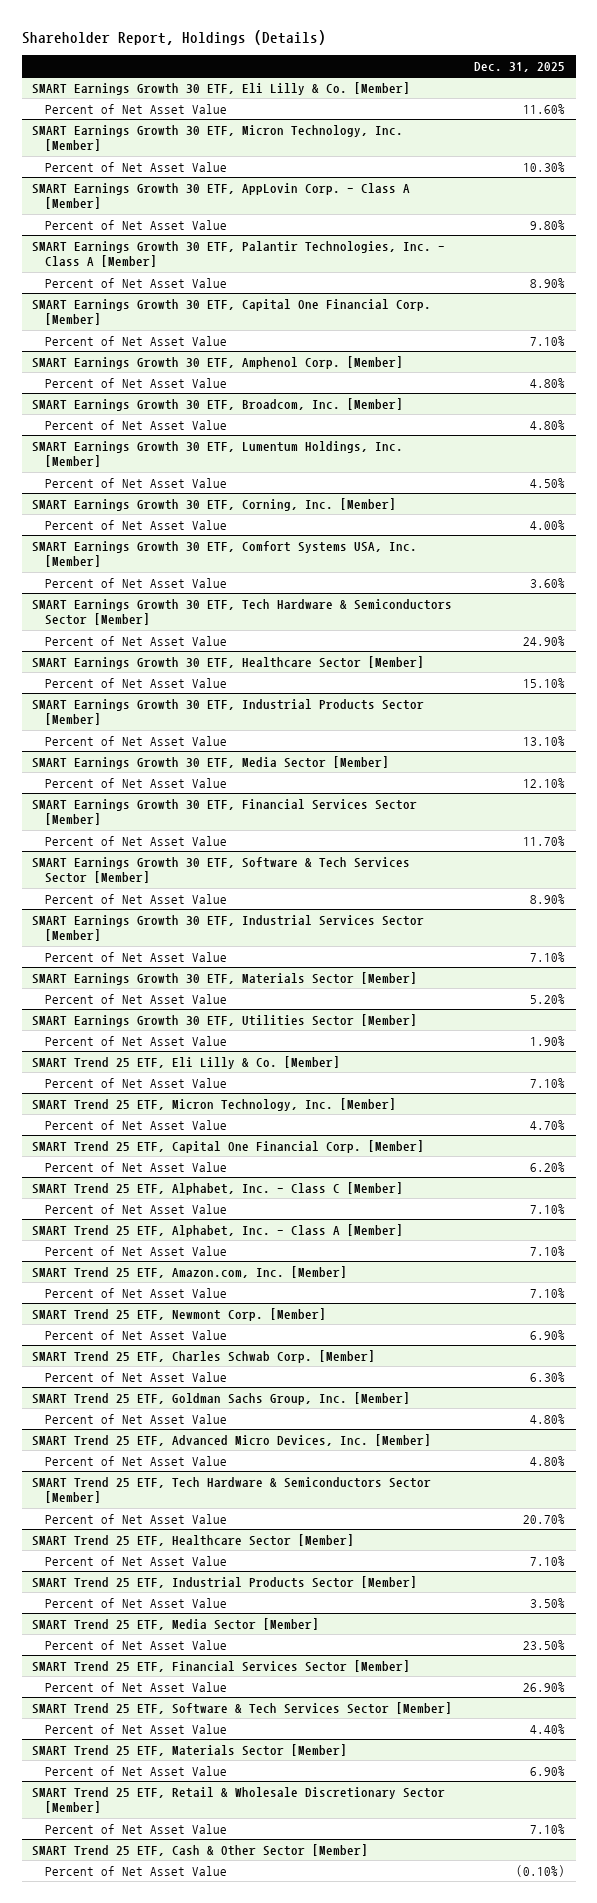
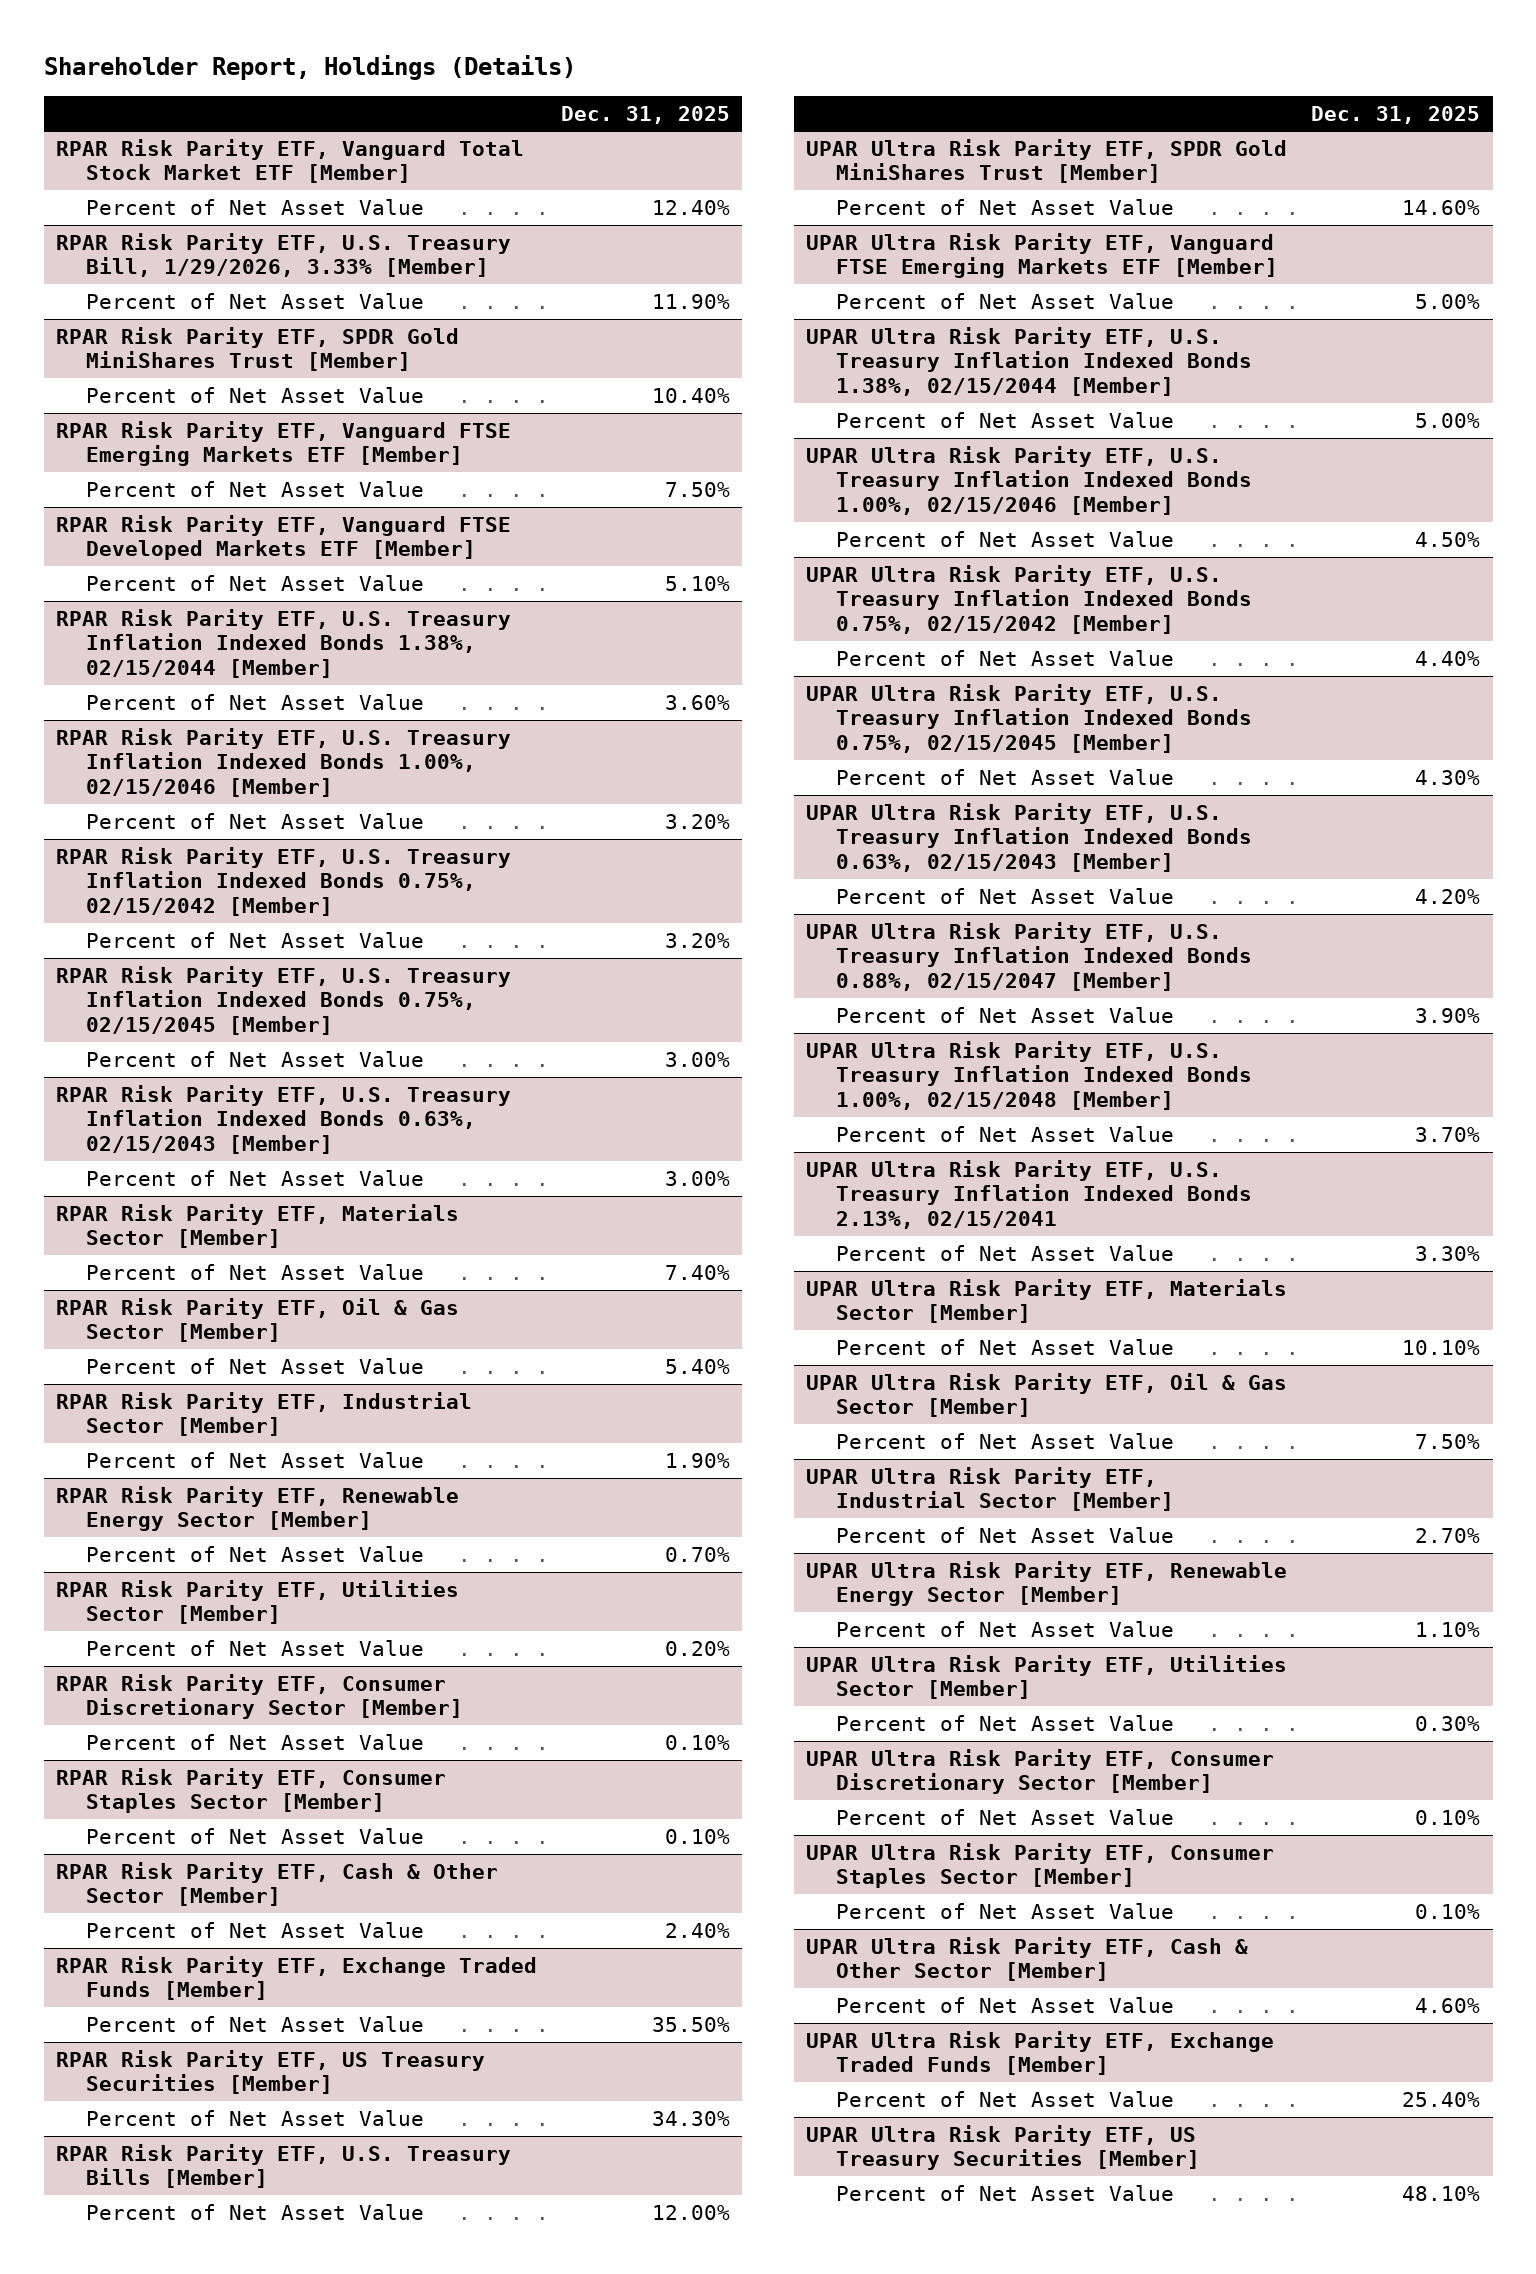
[32,81,411,95] SMART Earnings Growth 30 ETF, Eli Lilly & Co. [Member] -> none
[32,124,404,152] SMART Earnings Growth 30 ETF, Micron Technology, Inc. [Member] -> none
[32,182,411,210] SMART Earnings Growth 30 ETF, AppLovin Corp. - Class A [Member] -> none
[32,240,446,268] SMART Earnings Growth 30 ETF, Palantir Technologies, Inc. - Class A [Member] -> none
[32,298,432,326] SMART Earnings Growth 30 ETF, Capital One Financial Corp. [Member] -> none
[32,355,404,369] SMART Earnings Growth 30 ETF, Amphenol Corp. [Member] -> none
[44,377,227,388] Percent of Net Asset Value -> none
[32,397,404,411] SMART Earnings Growth 30 ETF, Broadcom, Inc. [Member] -> none
[44,419,227,430] Percent of Net Asset Value -> none
[32,440,404,468] SMART Earnings Growth 30 ETF, Lumentum Holdings, Inc. [Member] -> none
[44,477,227,488] Percent of Net Asset Value -> none
[32,497,397,511] SMART Earnings Growth 30 ETF, Corning, Inc. [Member] -> none
[44,519,227,530] Percent of Net Asset Value -> none
[32,540,418,568] SMART Earnings Growth 30 ETF, Comfort Systems USA, Inc. [Member] -> none
none -> [55,138,524,184] RPAR Risk Parity ETF, Vanguard Total Stock Market ETF [Member]
[523,103,566,114] 11.60% -> [652,199,731,215] 12.40%
none -> [55,232,511,278] RPAR Risk Parity ETF, U.S. Treasury Bill, 1/29/2026, 3.33% [Member]
[523,161,566,172] 10.30% -> [652,293,731,309] 11.90%
none -> [55,326,459,372] RPAR Risk Parity ETF, SPDR Gold MiniShares Trust [Member]
[530,219,566,230] 9.80% -> [652,387,731,403] 10.40%
none -> [55,420,511,467] RPAR Risk Parity ETF, Vanguard FTSE Emerging Markets ETF [Member]
[530,277,566,288] 8.90% -> [665,481,731,497] 7.50%
none -> [55,514,511,561] RPAR Risk Parity ETF, Vanguard FTSE Developed Markets ETF [Member]
[530,335,566,346] 7.10% -> [665,575,731,591] 5.10%
none -> [55,608,511,678] RPAR Risk Parity ETF, U.S. Treasury Inflation Indexed Bonds 1.38%, 02/15/2044 [Member]
[32,598,453,626] SMART Earnings Growth 30 ETF, Tech Hardware & Semiconductors Sector [Member] -> none
[32,655,425,669] SMART Earnings Growth 30 ETF, Healthcare Sector [Member] -> none
[32,698,425,726] SMART Earnings Growth 30 ETF, Industrial Products Sector [Member] -> none
[32,755,390,769] SMART Earnings Growth 30 ETF, Media Sector [Member] -> none
[32,798,418,826] SMART Earnings Growth 30 ETF, Financial Services Sector [Member] -> none
[32,856,411,884] SMART Earnings Growth 30 ETF, Software & Tech Services Sector [Member] -> none
[32,914,425,942] SMART Earnings Growth 30 ETF, Industrial Services Sector [Member] -> none
[44,951,227,962] Percent of Net Asset Value -> none
[32,971,418,985] SMART Earnings Growth 30 ETF, Materials Sector [Member] -> none
[44,993,227,1004] Percent of Net Asset Value -> none
[32,1013,418,1027] SMART Earnings Growth 30 ETF, Utilities Sector [Member] -> none
none -> [55,727,511,797] RPAR Risk Parity ETF, U.S. Treasury Inflation Indexed Bonds 1.00%, 02/15/2046 [Member]
[523,635,566,646] 24.90% -> [665,813,731,829] 3.20%
none -> [55,846,511,916] RPAR Risk Parity ETF, U.S. Treasury Inflation Indexed Bonds 0.75%, 02/15/2042 [Member]
[523,677,566,688] 15.10% -> [665,932,731,948] 3.20%
none -> [55,965,511,1035] RPAR Risk Parity ETF, U.S. Treasury Inflation Indexed Bonds 0.75%, 02/15/2045 [Member]
[523,735,566,746] 13.10% -> [665,1051,731,1067] 3.00%
none -> [55,1084,511,1154] RPAR Risk Parity ETF, U.S. Treasury Inflation Indexed Bonds 0.63%, 02/15/2043 [Member]
[523,777,566,788] 12.10% -> [665,1170,731,1186] 3.00%
none -> [55,1203,459,1249] RPAR Risk Parity ETF, Materials Sector [Member]
[523,835,566,846] 11.70% -> [665,1264,731,1280] 7.40%
none -> [55,1297,459,1343] RPAR Risk Parity ETF, Oil & Gas Sector [Member]
[530,893,566,904] 8.90% -> [665,1358,731,1374] 5.40%
none -> [55,1391,472,1437] RPAR Risk Parity ETF, Industrial Sector [Member]
[32,1055,341,1069] SMART Trend 25 ETF, Eli Lilly & Co. [Member] -> none
[32,1097,397,1111] SMART Trend 25 ETF, Micron Technology, Inc. [Member] -> none
[32,1139,425,1153] SMART Trend 25 ETF, Capital One Financial Corp. [Member] -> none
[32,1181,404,1195] SMART Trend 25 ETF, Alphabet, Inc. - Class C [Member] -> none
[32,1223,404,1237] SMART Trend 25 ETF, Alphabet, Inc. - Class A [Member] -> none
[32,1265,348,1278] SMART Trend 25 ETF, Amazon.com, Inc. [Member] -> none
[32,1307,327,1321] SMART Trend 25 ETF, Newmont Corp. [Member] -> none
[32,1349,376,1363] SMART Trend 25 ETF, Charles Schwab Corp. [Member] -> none
[32,1391,411,1405] SMART Trend 25 ETF, Goldman Sachs Group, Inc. [Member] -> none
[32,1433,432,1446] SMART Trend 25 ETF, Advanced Micro Devices, Inc. [Member] -> none
[32,1476,432,1504] SMART Trend 25 ETF, Tech Hardware & Semiconductors Sector [Member] -> none
[32,1533,355,1546] SMART Trend 25 ETF, Healthcare Sector [Member] -> none
[32,1575,418,1588] SMART Trend 25 ETF, Industrial Products Sector [Member] -> none
[44,1597,227,1608] Percent of Net Asset Value -> none
[32,1617,320,1630] SMART Trend 25 ETF, Media Sector [Member] -> none
[44,1639,227,1650] Percent of Net Asset Value -> none
[32,1659,411,1672] SMART Trend 25 ETF, Financial Services Sector [Member] -> none
[44,1681,227,1692] Percent of Net Asset Value -> none
[32,1701,453,1714] SMART Trend 25 ETF, Software & Tech Services Sector [Member] -> none
none -> [55,1485,459,1532] RPAR Risk Parity ETF, Renewable Energy Sector [Member]
[530,1077,566,1088] 7.10% -> [665,1546,731,1562] 0.70%
none -> [55,1579,459,1625] RPAR Risk Parity ETF, Utilities Sector [Member]
[530,1119,566,1130] 4.70% -> [665,1640,731,1656] 0.20%
none -> [55,1673,463,1720] RPAR Risk Parity ETF, Consumer Discretionary Sector [Member]
[530,1161,566,1172] 6.20% -> [665,1734,731,1750] 0.10%
none -> [55,1767,446,1814] RPAR Risk Parity ETF, Consumer Staples Sector [Member]
[530,1203,566,1214] 7.10% -> [665,1828,731,1844] 0.10%
none -> [55,1861,498,1907] RPAR Risk Parity ETF, Cash & Other Sector [Member]
[530,1245,566,1256] 7.10% -> [665,1922,731,1938] 2.40%
none -> [55,1955,537,2001] RPAR Risk Parity ETF, Exchange Traded Funds [Member]
[530,1287,566,1298] 7.10% -> [652,2016,731,2032] 35.50%
none -> [55,2049,485,2095] RPAR Risk Parity ETF, US Treasury Securities [Member]
[530,1329,566,1340] 6.90% -> [652,2110,731,2126] 34.30%
none -> [55,2143,511,2189] RPAR Risk Parity ETF, U.S. Treasury Bills [Member]
[530,1371,566,1382] 6.30% -> [652,2204,731,2220] 12.00%
none -> [805,138,1287,184] UPAR Ultra Risk Parity ETF, SPDR Gold MiniShares Trust [Member]
[530,1413,566,1424] 4.80% -> [1402,199,1481,215] 14.60%
none -> [805,232,1278,279] UPAR Ultra Risk Parity ETF, Vanguard FTSE Emerging Markets ETF [Member]
[530,1455,566,1466] 4.80% -> [1415,293,1481,309] 5.00%
none -> [805,326,1252,396] UPAR Ultra Risk Parity ETF, U.S. Treasury Inflation Indexed Bonds 1.38%, 02/15/2044 [Member]
[523,1513,566,1524] 20.70% -> [1415,412,1481,428] 5.00%
none -> [805,445,1252,515] UPAR Ultra Risk Parity ETF, U.S. Treasury Inflation Indexed Bonds 1.00%, 02/15/2046 [Member]
[530,1555,566,1566] 7.10% -> [1415,531,1481,547] 4.50%
none -> [805,564,1252,634] UPAR Ultra Risk Parity ETF, U.S. Treasury Inflation Indexed Bonds 0.75%, 02/15/2042 [Member]
[32,1743,348,1756] SMART Trend 25 ETF, Materials Sector [Member] -> none
[32,1786,446,1814] SMART Trend 25 ETF, Retail & Wholesale Discretionary Sector [Member] -> none
[32,1843,369,1856] SMART Trend 25 ETF, Cash & Other Sector [Member] -> none
none -> [805,683,1252,753] UPAR Ultra Risk Parity ETF, U.S. Treasury Inflation Indexed Bonds 0.75%, 02/15/2045 [Member]
[530,1765,566,1776] 6.90% -> [1415,769,1481,785] 4.30%
none -> [805,802,1252,872] UPAR Ultra Risk Parity ETF, U.S. Treasury Inflation Indexed Bonds 0.63%, 02/15/2043 [Member]
[530,1823,566,1834] 7.10% -> [1415,888,1481,904] 4.20%
none -> [805,921,1252,991] UPAR Ultra Risk Parity ETF, U.S. Treasury Inflation Indexed Bonds 0.88%, 02/15/2047 [Member]
[516,1864,566,1877] (0.10%) -> [1415,1007,1481,1023] 3.90%
none -> [805,1040,1252,1110] UPAR Ultra Risk Parity ETF, U.S. Treasury Inflation Indexed Bonds 1.00%, 02/15/2048 [Member]
none -> [835,1125,1174,1142] Percent of Net Asset Value
none -> [805,1159,1252,1229] UPAR Ultra Risk Parity ETF, U.S. Treasury Inflation Indexed Bonds 2.13%, 02/15/2041
none -> [835,1244,1174,1261] Percent of Net Asset Value
none -> [805,1278,1287,1324] UPAR Ultra Risk Parity ETF, Materials Sector [Member]
none -> [835,1338,1174,1355] Percent of Net Asset Value
none -> [805,1372,1287,1418] UPAR Ultra Risk Parity ETF, Oil & Gas Sector [Member]
none -> [835,1432,1174,1449] Percent of Net Asset Value
none -> [805,1466,1174,1512] UPAR Ultra Risk Parity ETF, Industrial Sector [Member]
none -> [835,1526,1174,1543] Percent of Net Asset Value
none -> [805,1560,1287,1607] UPAR Ultra Risk Parity ETF, Renewable Energy Sector [Member]
none -> [835,1620,1174,1637] Percent of Net Asset Value
none -> [805,1654,1287,1700] UPAR Ultra Risk Parity ETF, Utilities Sector [Member]
none -> [835,1714,1174,1731] Percent of Net Asset Value
none -> [805,1748,1274,1795] UPAR Ultra Risk Parity ETF, Consumer Discretionary Sector [Member]
none -> [835,1808,1174,1825] Percent of Net Asset Value
none -> [805,1842,1274,1889] UPAR Ultra Risk Parity ETF, Consumer Staples Sector [Member]
none -> [835,1902,1174,1919] Percent of Net Asset Value
none -> [805,1936,1248,1982] UPAR Ultra Risk Parity ETF, Cash & Other Sector [Member]
none -> [835,1996,1174,2013] Percent of Net Asset Value
none -> [805,2030,1274,2076] UPAR Ultra Risk Parity ETF, Exchange Traded Funds [Member]
none -> [835,2090,1174,2107] Percent of Net Asset Value
none -> [805,2124,1200,2171] UPAR Ultra Risk Parity ETF, US Treasury Securities [Member]
none -> [835,2184,1174,2201] Percent of Net Asset Value

